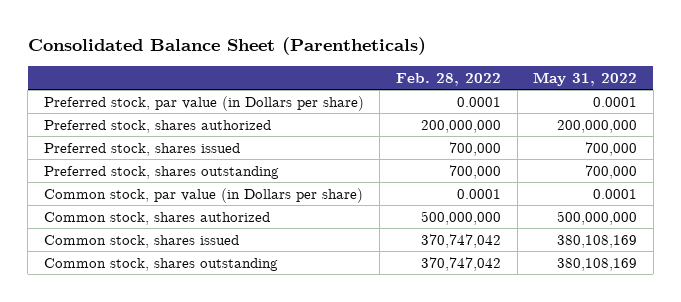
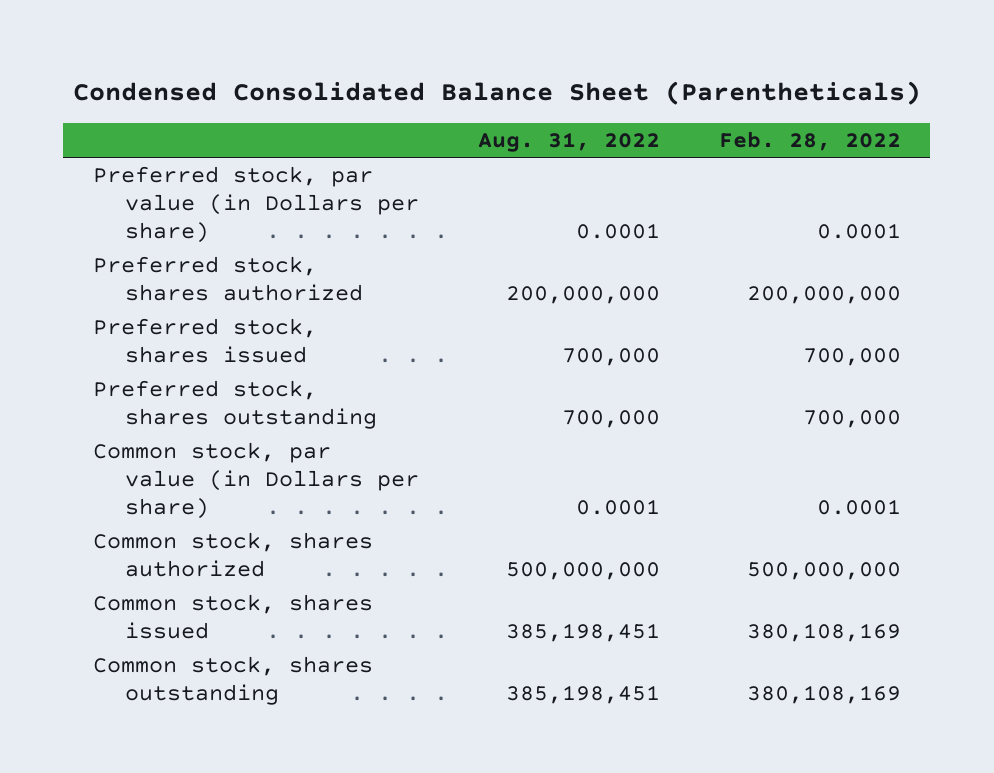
[27,37,426,56] Consolidated Balance Sheet (Parentheticals) -> [72,80,921,105] Condensed Consolidated Balance Sheet (Parentheticals)
[533,71,638,86] May 31, 2022 -> none
none -> [477,131,660,152] Aug. 31, 2022
[421,233,502,248] 370,747,042 -> [746,622,901,642] 380,108,169
[421,256,502,271] 370,747,042 -> [746,684,901,704] 380,108,169

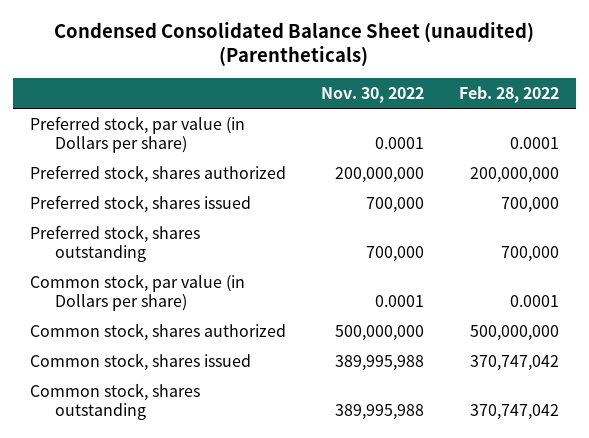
[72,80,921,105] Condensed Consolidated Balance Sheet (Parentheticals) -> [54,21,535,67] Condensed Consolidated Balance Sheet (unaudited) (Parentheticals)
[477,131,660,152] Aug. 31, 2022 -> none
none -> [320,87,424,104] Nov. 30, 2022
[746,622,901,642] 380,108,169 -> [469,354,559,371] 370,747,042
[746,684,901,704] 380,108,169 -> [469,404,559,421] 370,747,042

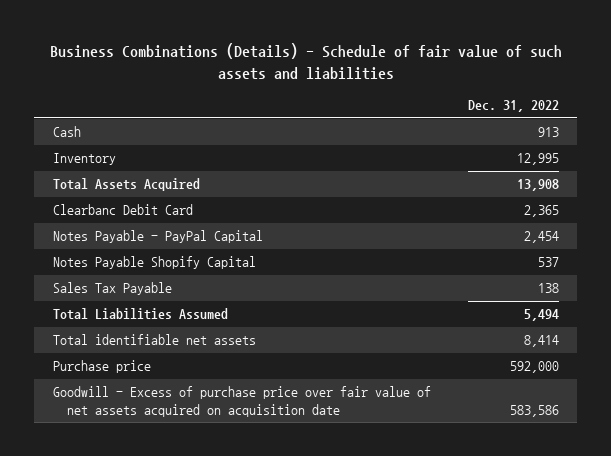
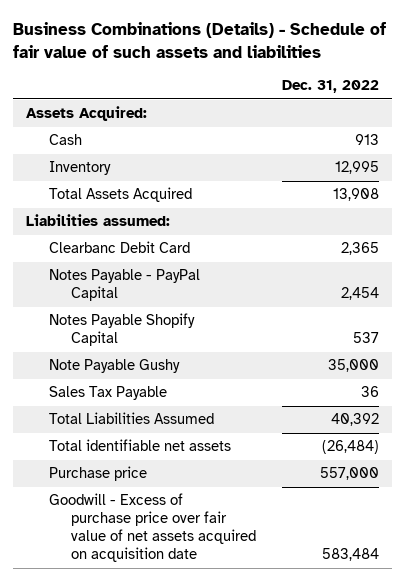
none -> [26,106,148,122] Assets Acquired:
none -> [26,214,171,227] Liabilities assumed:
none -> [48,359,180,374] Note Payable Gushy
[537,283,559,294] 138 -> [361,386,380,398] 36
[523,309,559,322] 5,494 -> [331,413,380,427] 40,392
[523,335,559,348] 8,414 -> [322,440,380,455] (26,484)
[509,361,559,374] 592,000 -> [320,467,380,481] 557,000
[509,404,559,417] 583,586 -> [322,548,380,562] 583,484

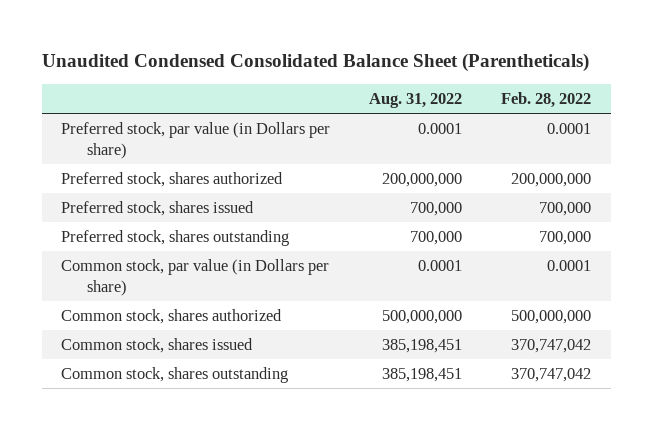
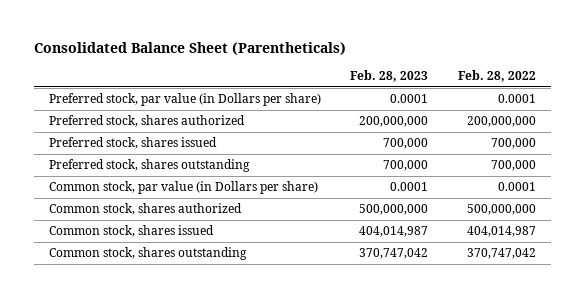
[41,53,589,73] Unaudited Condensed Consolidated Balance Sheet (Parentheticals) -> [33,41,346,55] Consolidated Balance Sheet (Parentheticals)
[369,92,463,108] Aug. 31, 2022 -> none
none -> [350,70,429,83] Feb. 28, 2023
[511,338,592,353] 370,747,042 -> [467,226,537,238] 404,014,987

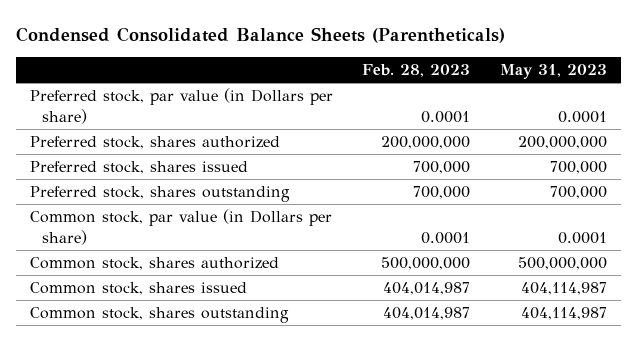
[33,41,346,55] Consolidated Balance Sheet (Parentheticals) -> [15,26,505,43] Condensed Consolidated Balance Sheets (Parentheticals)
[458,70,537,83] Feb. 28, 2022 -> none
none -> [499,64,607,80] May 31, 2023
[359,248,429,260] 370,747,042 -> [383,307,471,321] 404,014,987

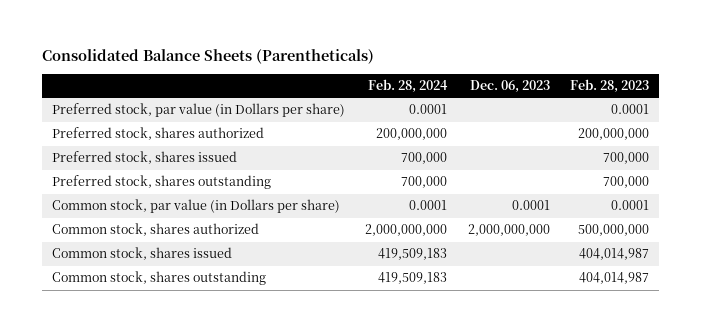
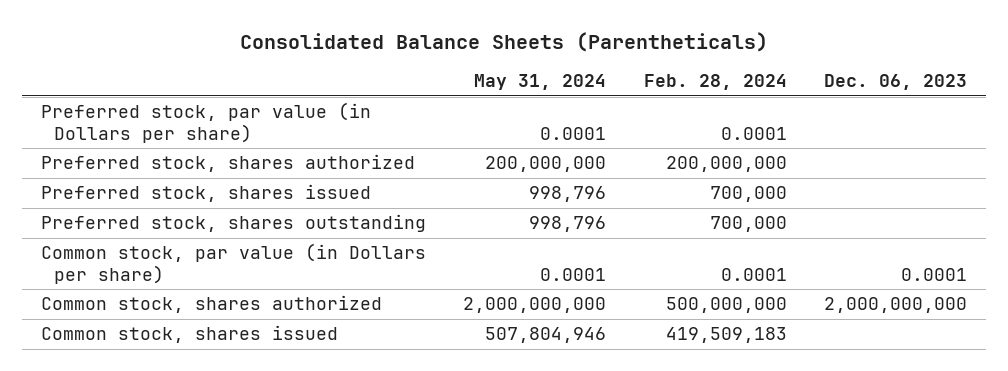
[570,79,650,94] Feb. 28, 2023 -> none
none -> [474,74,607,91] May 31, 2024
[365,224,448,237] 2,000,000,000 -> [665,297,787,314] 500,000,000
[51,271,266,286] Common stock, shares outstanding -> none

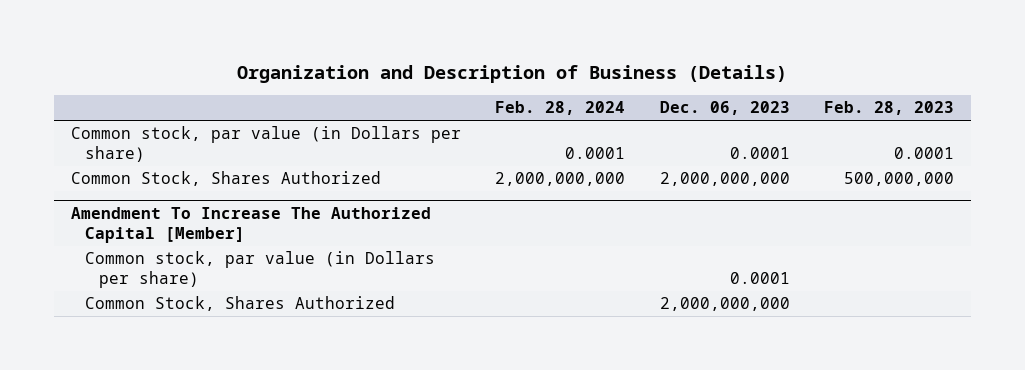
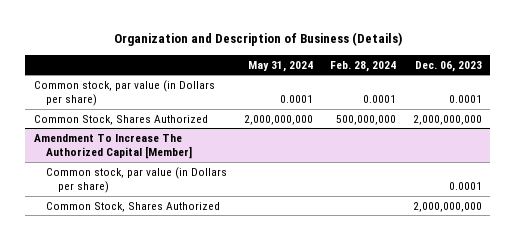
[823,101,954,116] Feb. 28, 2023 -> none
none -> [247,60,313,72] May 31, 2024
[495,172,626,187] 2,000,000,000 -> [335,114,396,125] 500,000,000

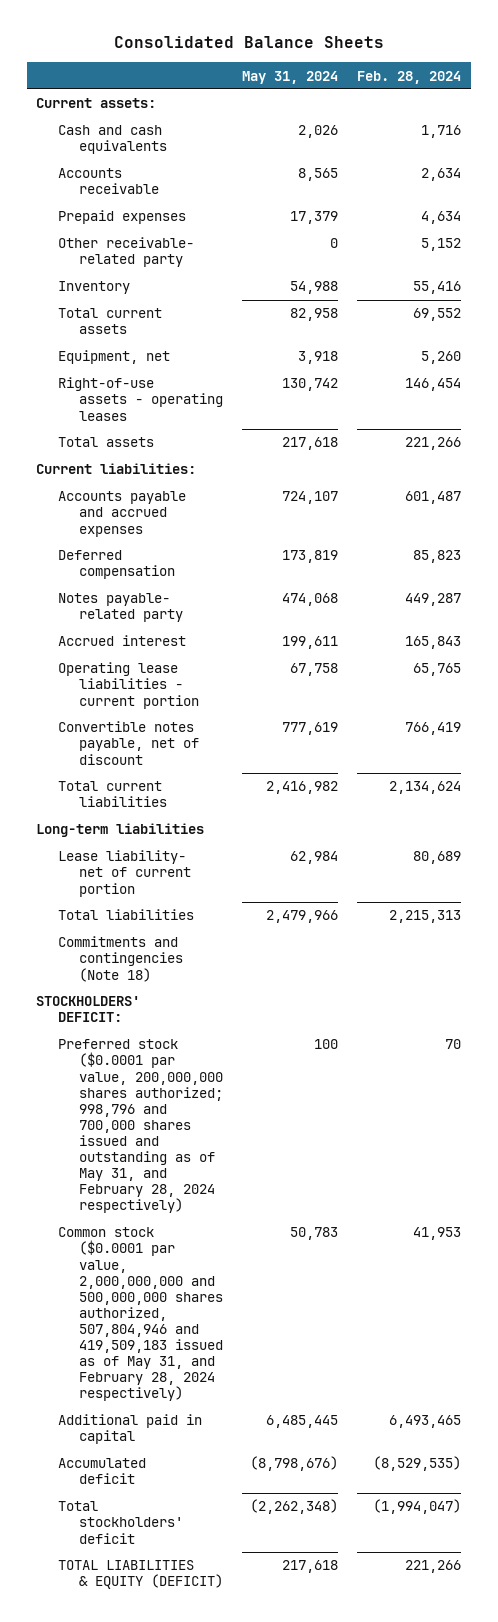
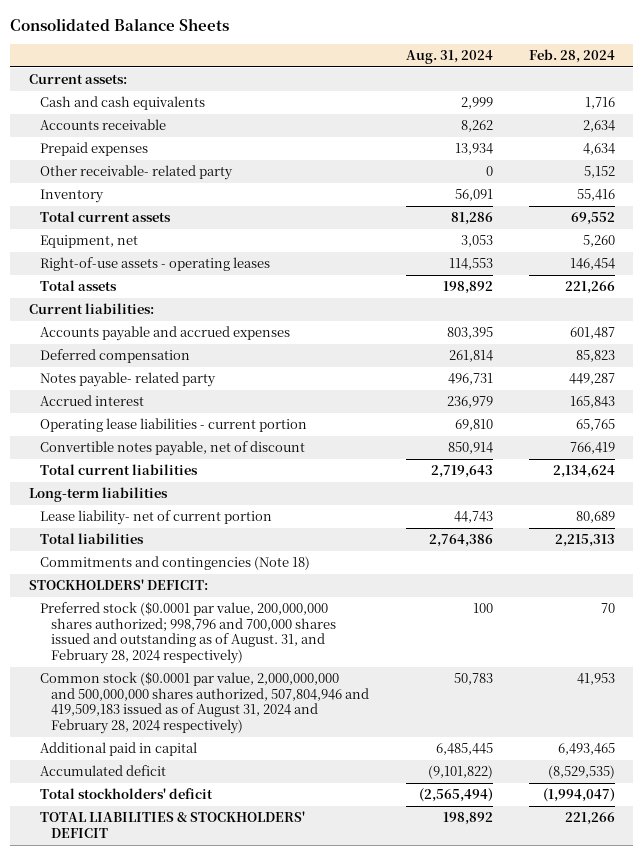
[242,70,339,84] May 31, 2024 -> none
none -> [405,50,493,65] Aug. 31, 2024
[57,1039,224,1214] Preferred stock ($0.0001 par value, 200,000,000 shares authorized; 998,796 and 700,000 shares issued and outstanding as of May 31, and February 28, 2024 respectively) -> [39,602,336,665] Preferred stock ($0.0001 par value, 200,000,000 shares authorized; 998,796 and 700,000 shares issued and outstanding as of August. 31, and February 28, 2024 respectively)
[57,1227,224,1402] Common stock ($0.0001 par value, 2,000,000,000 and 500,000,000 shares authorized, 507,804,946 and 419,509,183 issued as of May 31, and February 28, 2024 respectively) -> [39,672,369,735] Common stock ($0.0001 par value, 2,000,000,000 and 500,000,000 shares authorized, 507,804,946 and 419,509,183 issued as of August 31, 2024 and February 28, 2024 respectively)
[57,1560,224,1590] TOTAL LIABILITIES & EQUITY (DEFICIT) -> [39,811,305,838] TOTAL LIABILITIES & STOCKHOLDERS' DEFICIT

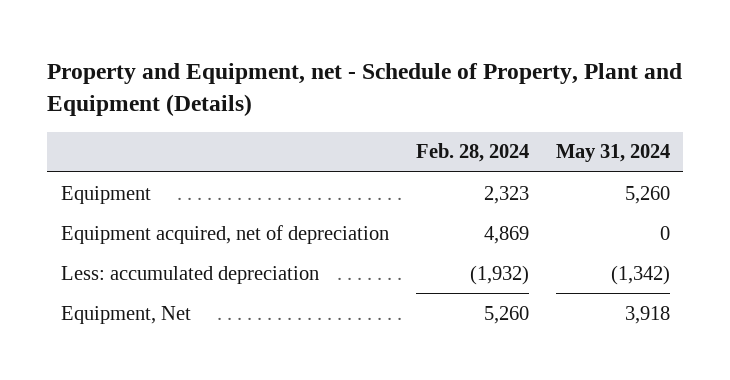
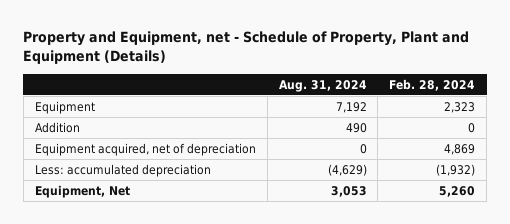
[555,144,670,163] May 31, 2024 -> none
none -> [278,79,367,92] Aug. 31, 2024
none -> [34,122,80,134] Addition

